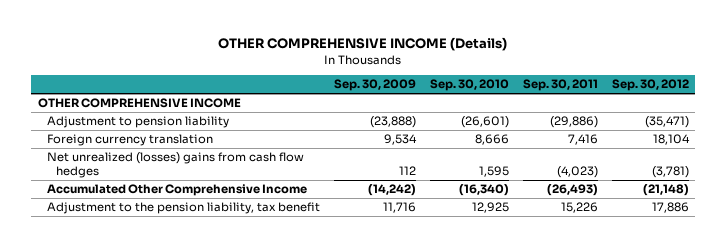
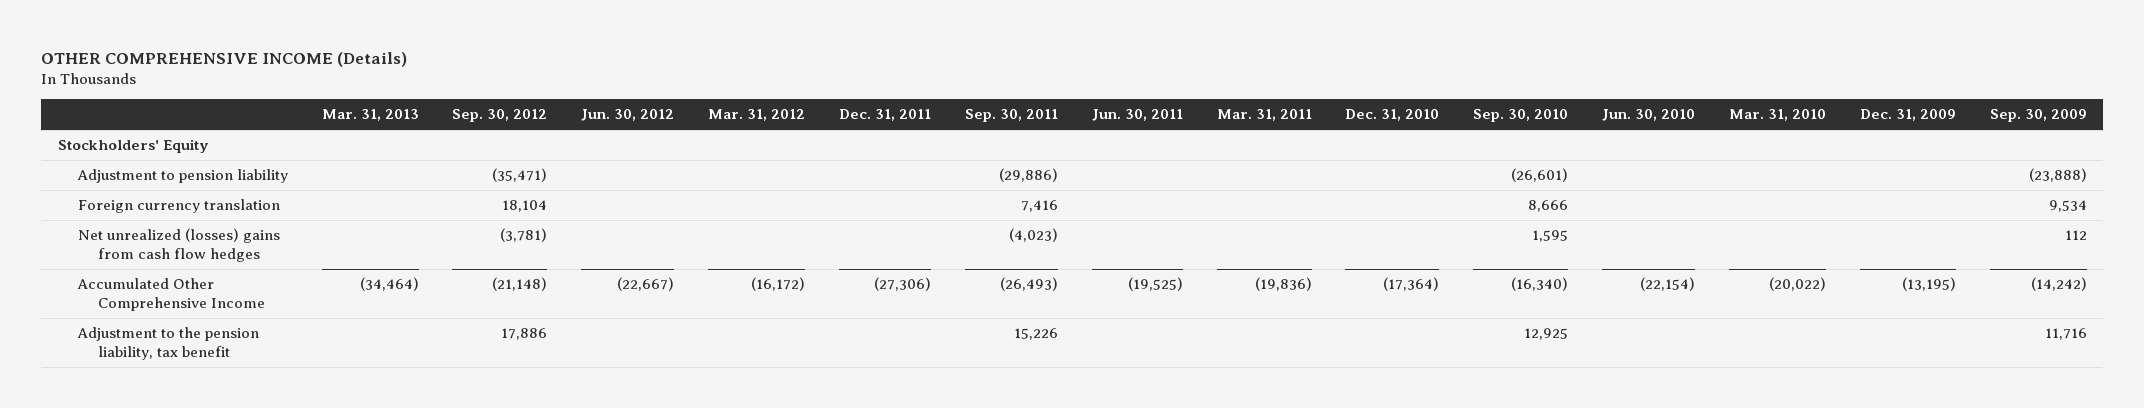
none -> [321,109,419,122] Mar. 31, 2013
none -> [581,109,675,122] Jun. 30, 2012
none -> [708,109,806,122] Mar. 31, 2012
none -> [838,109,931,122] Dec. 31, 2011
none -> [1091,109,1183,122] Jun. 30, 2011
none -> [1216,109,1312,122] Mar. 31, 2011
none -> [1345,109,1440,122] Dec. 31, 2010
none -> [1602,109,1696,122] Jun. 30, 2010
none -> [1728,109,1826,122] Mar. 31, 2010
none -> [1859,109,1956,122] Dec. 31, 2009
[37,98,241,109] OTHER COMPREHENSIVE INCOME -> [57,139,209,154] Stockholders' Equity

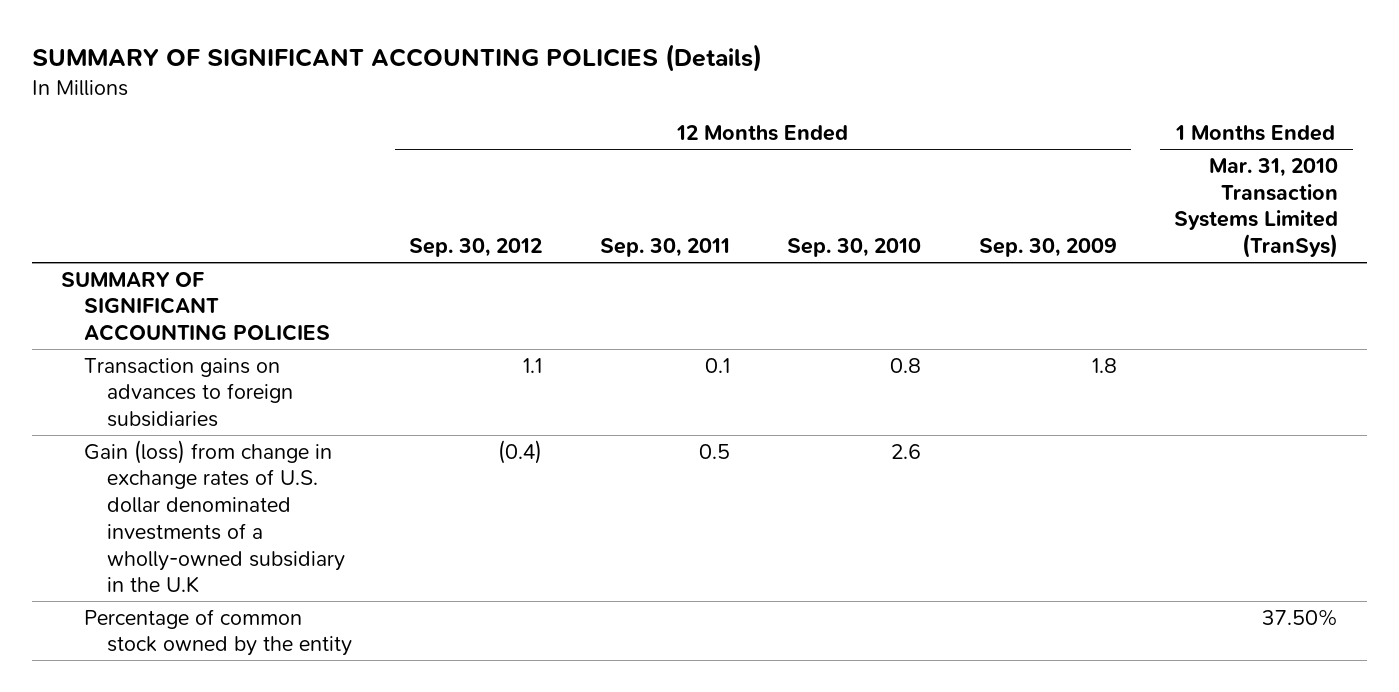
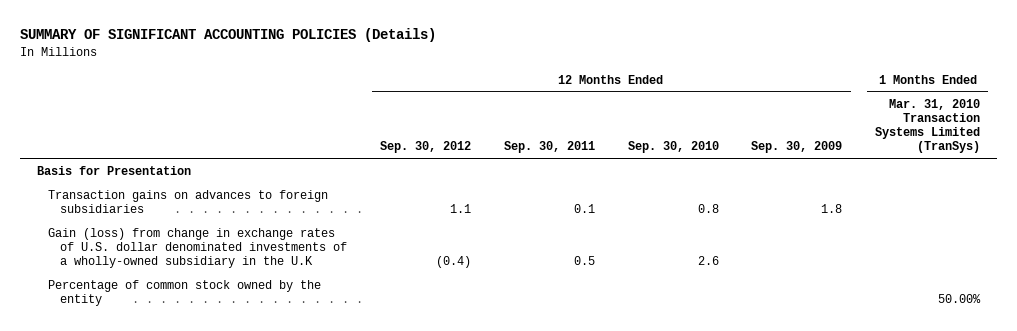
[60,271,330,342] SUMMARY OF SIGNIFICANT ACCOUNTING POLICIES -> none
none -> [36,165,191,175] Basis for Presentation
[1262,608,1339,626] 37.50% -> [938,294,982,304] 50.00%

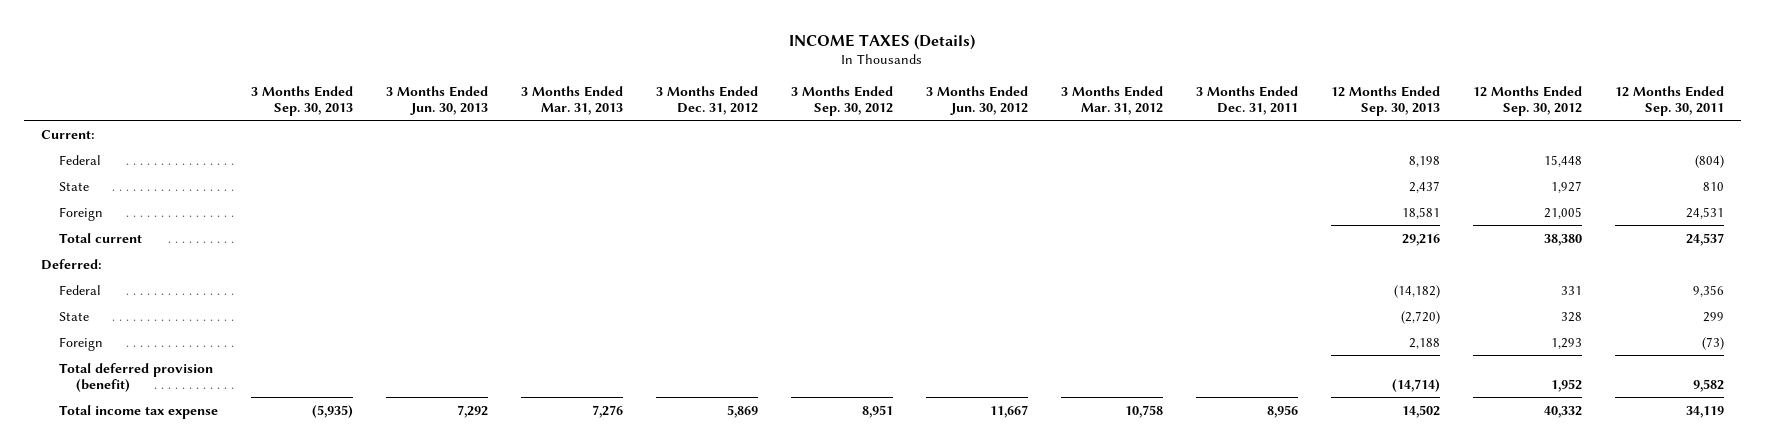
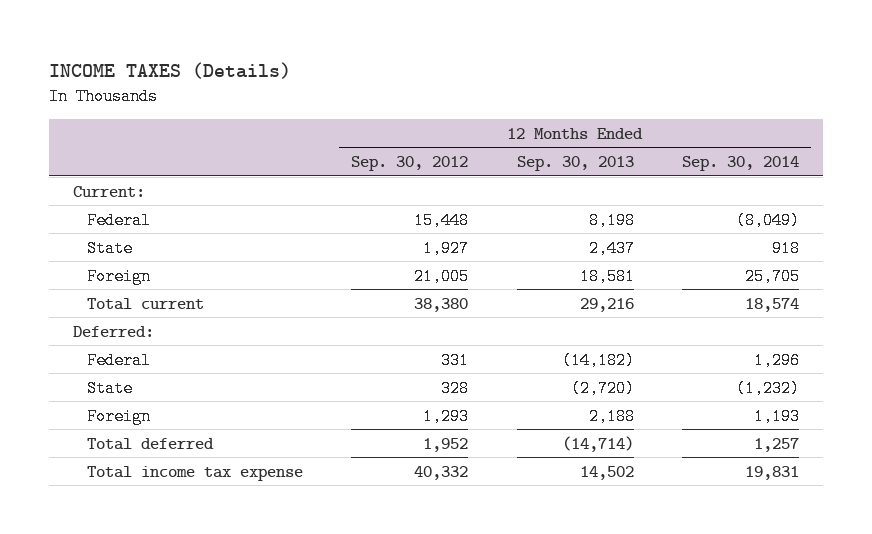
[250,85,353,116] 3 Months Ended Sep. 30, 2013 -> none
[385,85,488,115] 3 Months Ended Jun. 30, 2013 -> none
[520,85,623,115] 3 Months Ended Mar. 31, 2013 -> none
[655,85,758,115] 3 Months Ended Dec. 31, 2012 -> none
[790,85,893,116] 3 Months Ended Sep. 30, 2012 -> none
[925,85,1028,115] 3 Months Ended Jun. 30, 2012 -> none
[1060,85,1163,115] 3 Months Ended Mar. 31, 2012 -> none
[1195,85,1298,115] 3 Months Ended Dec. 31, 2011 -> none
[1615,85,1725,116] 12 Months Ended Sep. 30, 2011 -> none
none -> [682,156,800,172] Sep. 30, 2014
[58,362,213,392] Total deferred provision (benefit) -> [87,437,215,450] Total deferred

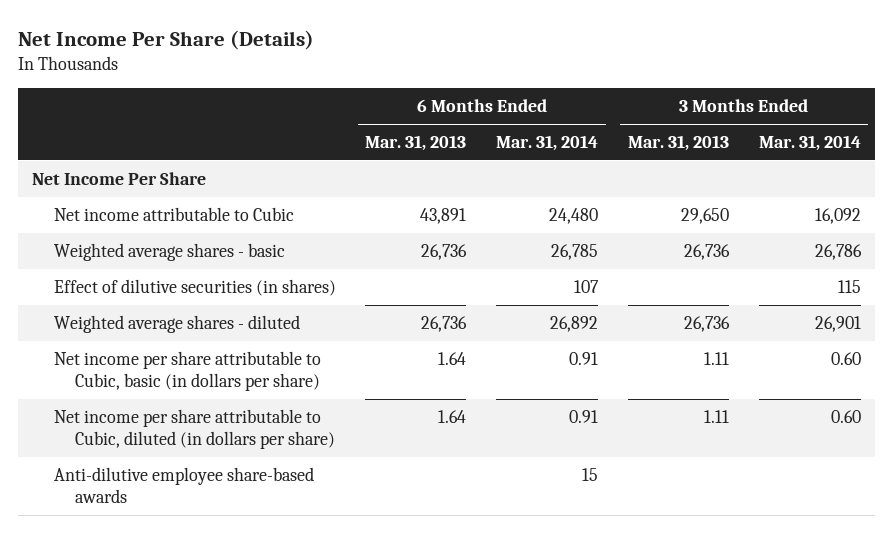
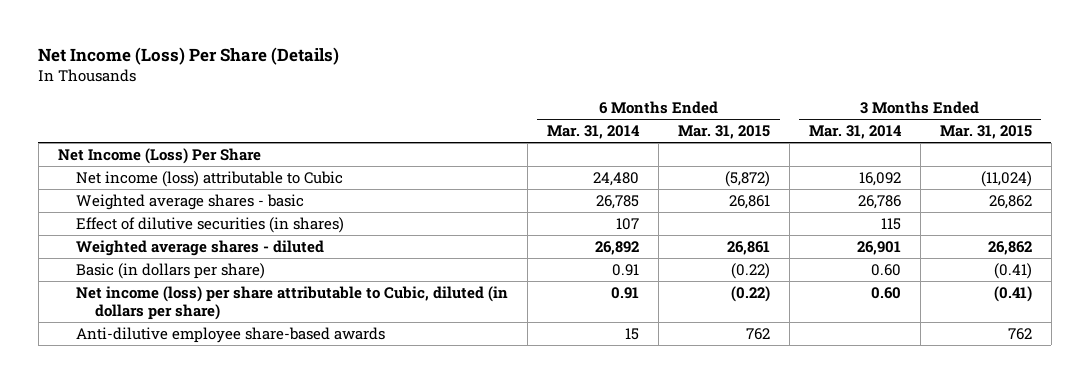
[17,29,314,50] Net Income Per Share (Details) -> [38,47,340,66] Net Income (Loss) Per Share (Details)
[365,135,467,152] Mar. 31, 2013 -> none
[627,135,729,152] Mar. 31, 2013 -> none
none -> [678,125,771,140] Mar. 31, 2015
none -> [939,125,1032,140] Mar. 31, 2015
[32,171,207,185] Net Income Per Share -> [57,147,261,164] Net Income (Loss) Per Share
[53,206,294,221] Net income attributable to Cubic -> [76,170,344,187] Net income (loss) attributable to Cubic
[53,350,321,392] Net income per share attributable to Cubic, basic (in dollars per share) -> [76,262,266,279] Basic (in dollars per share)
[53,408,335,450] Net income per share attributable to Cubic, diluted (in dollars per share) -> [76,285,509,321] Net income (loss) per share attributable to Cubic, diluted (in dollars per share)

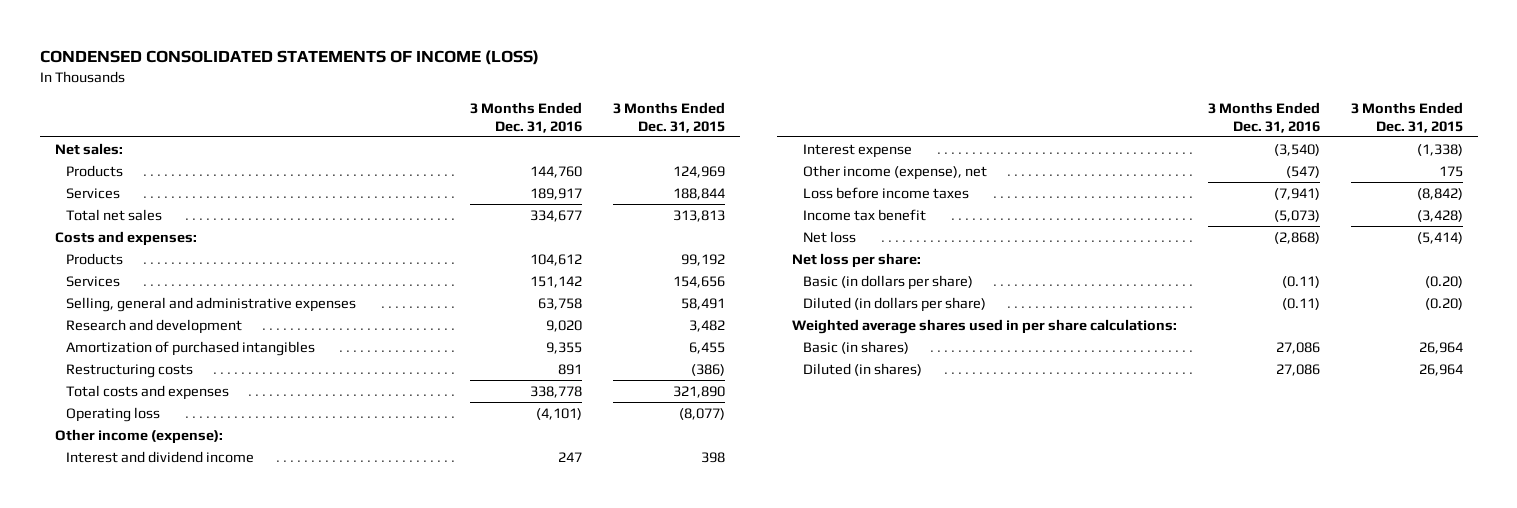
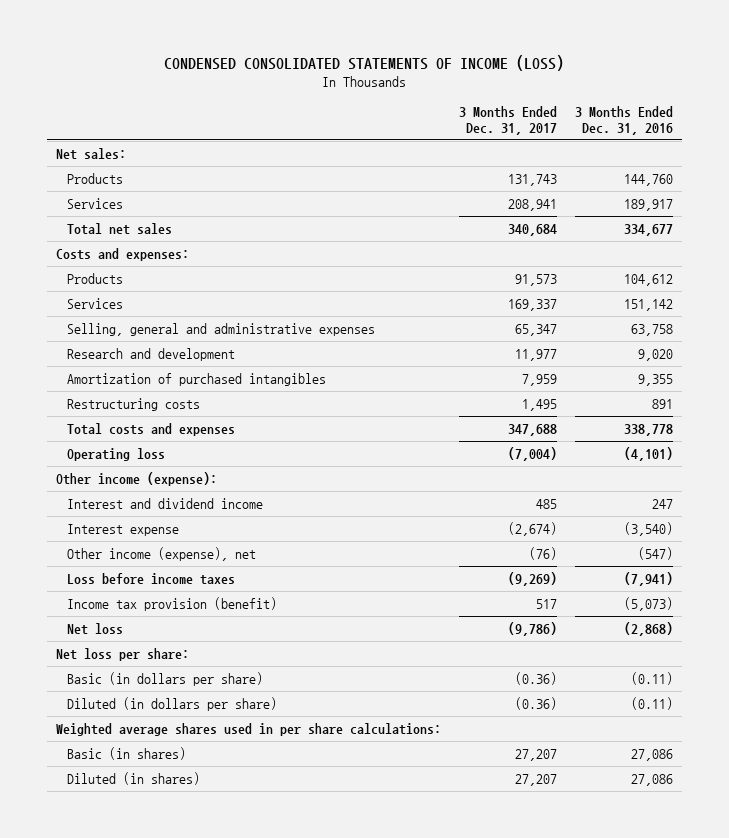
[612,101,725,133] 3 Months Ended Dec. 31, 2015 -> none
none -> [458,106,557,135] 3 Months Ended Dec. 31, 2017
[803,208,927,221] Income tax benefit -> [67,596,278,611] Income tax provision (benefit)

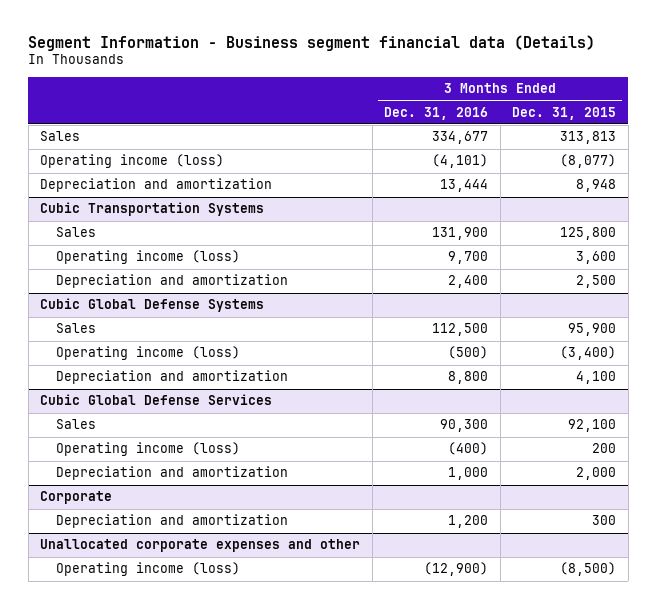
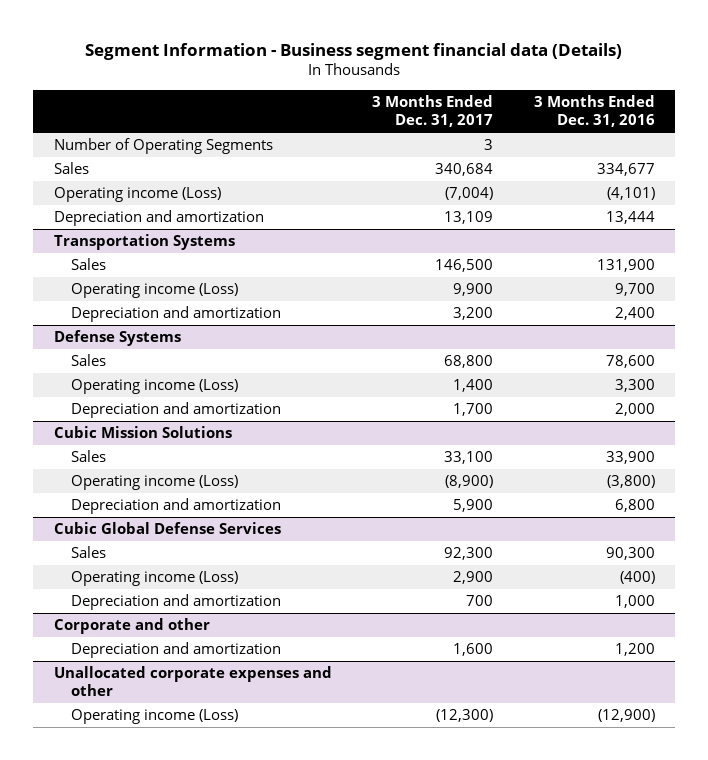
[512,106,617,120] Dec. 31, 2015 -> none
none -> [372,95,494,128] 3 Months Ended Dec. 31, 2017
none -> [53,138,273,155] Number of Operating Segments
[40,154,225,169] Operating income (loss) -> [53,187,221,203] Operating income (Loss)
[40,202,265,217] Cubic Transportation Systems -> [53,234,235,251] Transportation Systems
[56,250,241,265] Operating income (loss) -> [70,283,238,299] Operating income (Loss)
[40,298,265,313] Cubic Global Defense Systems -> [53,330,181,347] Defense Systems
[432,323,489,337] 112,500 -> [605,355,655,369] 78,600
[56,346,241,361] Operating income (loss) -> [70,379,238,395] Operating income (Loss)
[448,346,489,360] (500) -> [614,379,655,393] 3,300
[448,371,489,385] 8,800 -> [614,403,655,417] 2,000
none -> [53,426,232,439] Cubic Mission Solutions
none -> [70,450,106,463] Sales
none -> [70,475,238,491] Operating income (Loss)
none -> [70,498,281,515] Depreciation and amortization
[56,442,241,457] Operating income (loss) -> [70,571,238,587] Operating income (Loss)
[40,491,113,505] Corporate -> none
none -> [53,618,210,635] Corporate and other
[56,562,241,577] Operating income (loss) -> [70,709,238,725] Operating income (Loss)

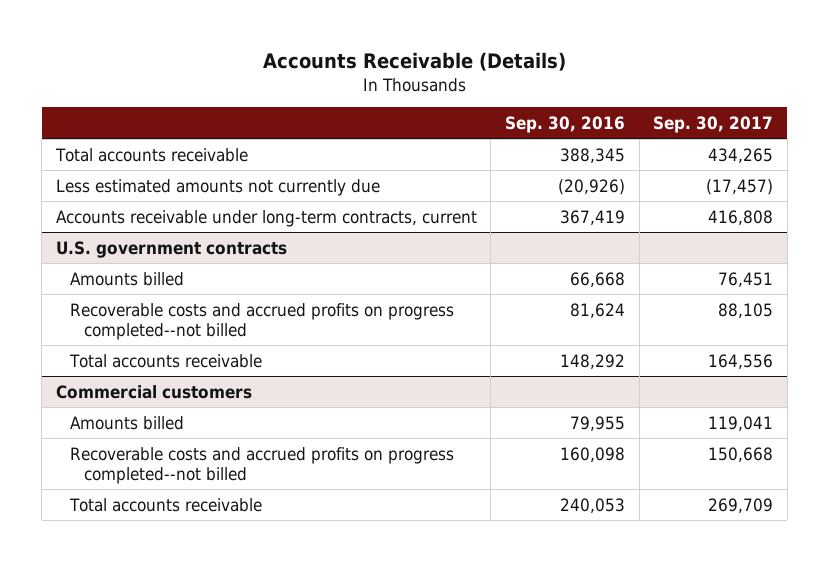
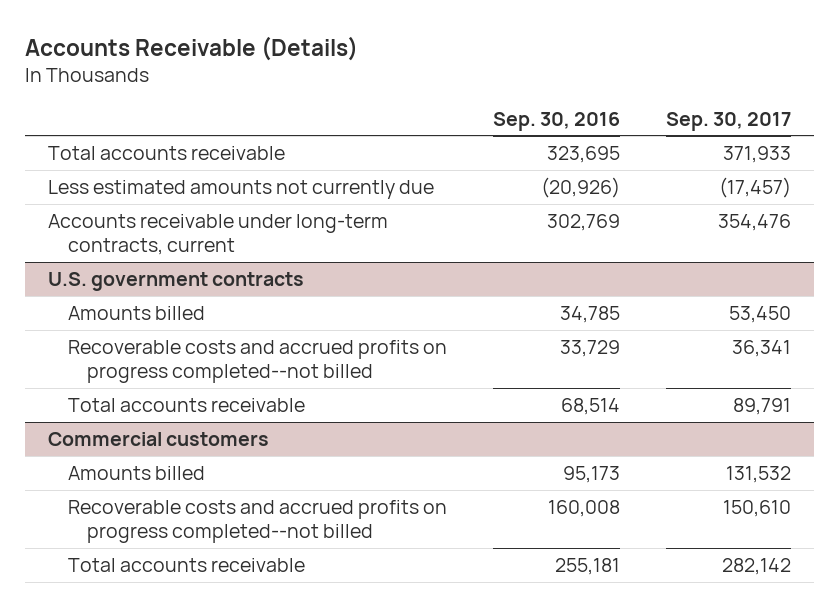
[560,147,626,163] 388,345 -> [547,146,621,164] 323,695
[708,147,774,163] 434,265 -> [723,146,792,164] 371,933
[560,209,626,225] 367,419 -> [547,214,621,232] 302,769
[708,209,774,225] 416,808 -> [718,214,792,232] 354,476
[570,271,626,287] 66,668 -> [560,306,621,324] 34,785
[718,271,774,287] 76,451 -> [729,306,792,324] 53,450
[570,302,626,318] 81,624 -> [560,340,621,358] 33,729
[718,302,774,318] 88,105 -> [732,340,792,358] 36,341
[560,353,626,369] 148,292 -> [561,398,621,416] 68,514
[708,353,774,369] 164,556 -> [733,398,792,416] 89,791
[570,415,626,431] 79,955 -> [563,466,621,484] 95,173
[708,415,774,431] 119,041 -> [726,466,792,484] 131,532
[560,446,626,462] 160,098 -> [548,500,621,518] 160,008
[708,446,774,462] 150,668 -> [723,500,792,518] 150,610
[560,497,626,513] 240,053 -> [555,558,621,576] 255,181
[708,497,774,513] 269,709 -> [722,558,792,576] 282,142

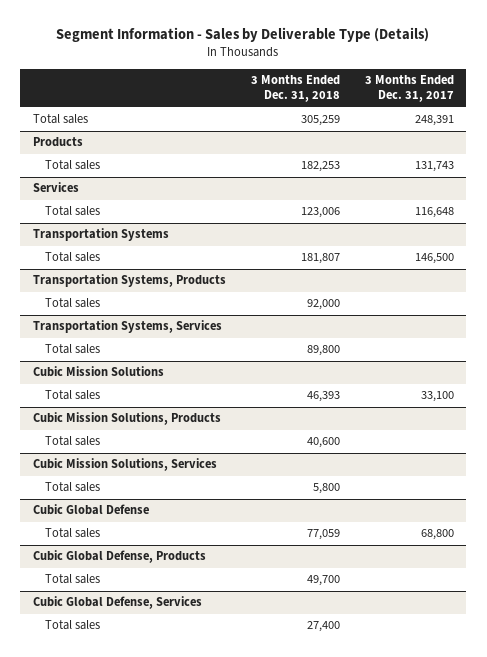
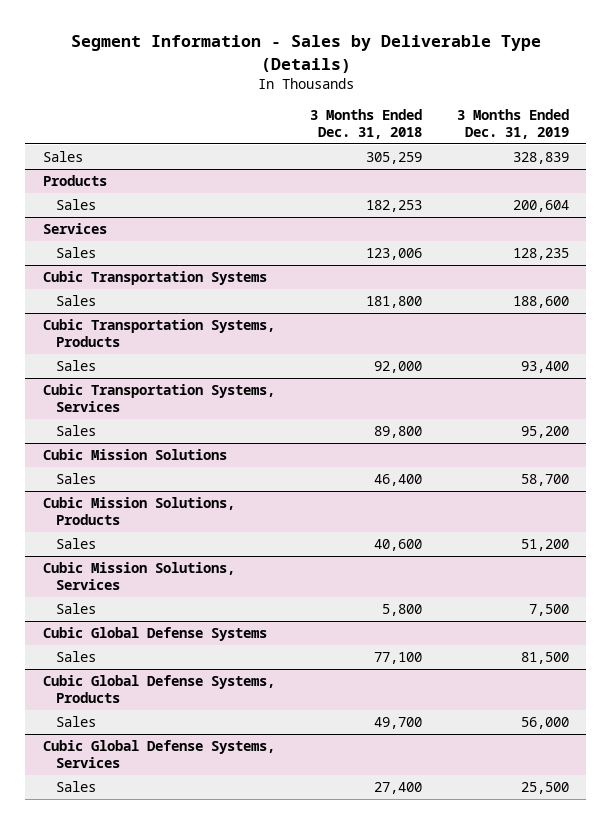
[364,75,454,103] 3 Months Ended Dec. 31, 2017 -> none
none -> [456,109,569,139] 3 Months Ended Dec. 31, 2019
[32,114,88,125] Total sales -> [42,151,83,163] Sales
[45,160,101,171] Total sales -> [56,199,97,211] Sales
[45,206,101,217] Total sales -> [56,247,97,259] Sales
[32,228,169,242] Transportation Systems -> [42,271,267,286] Cubic Transportation Systems
[45,252,101,263] Total sales -> [56,295,97,307] Sales
[300,253,340,265] 181,807 -> [365,296,422,309] 181,800
[32,274,226,288] Transportation Systems, Products -> [42,319,275,347] Cubic Transportation Systems, Products
[45,298,101,309] Total sales -> [56,360,97,372] Sales
[32,320,222,334] Transportation Systems, Services -> [42,384,275,412] Cubic Transportation Systems, Services
[45,344,101,355] Total sales -> [56,425,97,437] Sales
[45,390,101,401] Total sales -> [56,473,97,485] Sales
[306,391,340,403] 46,393 -> [373,474,422,487] 46,400
[45,436,101,447] Total sales -> [56,538,97,550] Sales
[45,482,101,493] Total sales -> [56,603,97,615] Sales
[32,504,149,516] Cubic Global Defense -> [42,627,267,642] Cubic Global Defense Systems
[45,528,101,539] Total sales -> [56,651,97,663] Sales
[306,529,340,541] 77,059 -> [373,652,422,665] 77,100
[32,550,206,564] Cubic Global Defense, Products -> [42,675,275,703] Cubic Global Defense Systems, Products
[45,574,101,585] Total sales -> [56,716,97,728] Sales
[32,596,202,610] Cubic Global Defense, Services -> [42,740,275,768] Cubic Global Defense Systems, Services
[45,620,101,631] Total sales -> [56,781,97,793] Sales

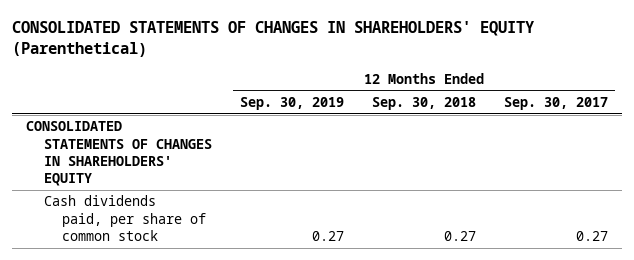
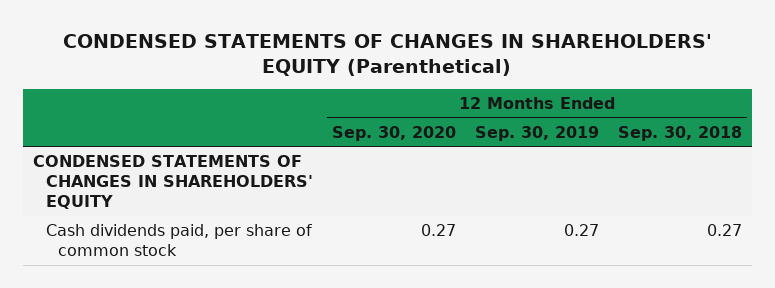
[11,20,534,57] CONSOLIDATED STATEMENTS OF CHANGES IN SHAREHOLDERS' EQUITY (Parenthetical) -> [63,34,713,76] CONDENSED STATEMENTS OF CHANGES IN SHAREHOLDERS' EQUITY (Parenthetical)
[503,96,608,110] Sep. 30, 2017 -> none
none -> [331,125,456,141] Sep. 30, 2020
[25,121,212,186] CONSOLIDATED STATEMENTS OF CHANGES IN SHAREHOLDERS' EQUITY -> [32,155,313,210] CONDENSED STATEMENTS OF CHANGES IN SHAREHOLDERS' EQUITY

